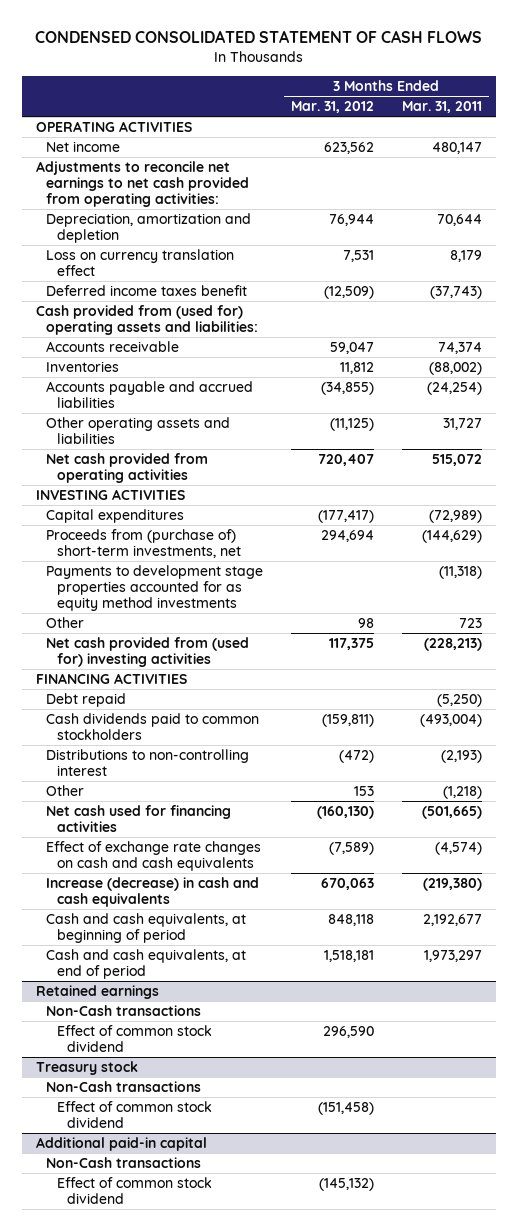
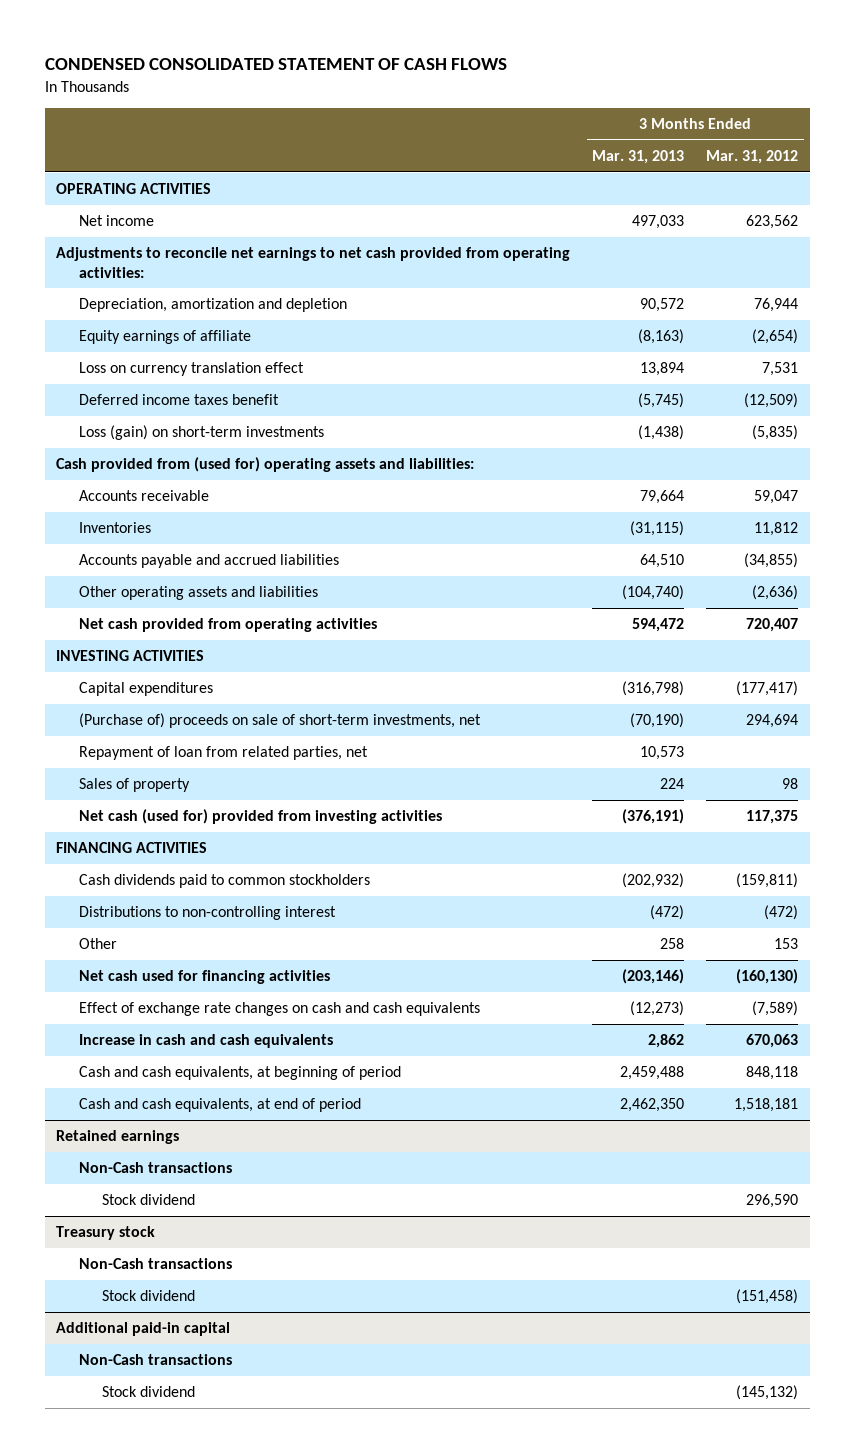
[401,101,482,114] Mar. 31, 2011 -> none
none -> [592,150,685,165] Mar. 31, 2013
none -> [79,330,252,345] Equity earnings of affiliate
none -> [79,425,325,441] Loss (gain) on short-term investments
[330,417,375,431] (11,125) -> [752,585,799,601] (2,636)
[46,564,264,612] Payments to development stage properties accounted for as equity method investments -> none
[46,616,85,628] Other -> none
[46,528,241,559] Proceeds from (purchase of) short-term investments, net -> [79,713,482,729] (Purchase of) proceeds on sale of short-term investments, net
none -> [79,746,369,761] Repayment of loan from related parties, net
none -> [79,778,191,793] Sales of property
[46,636,250,668] Net cash provided from (used for) investing activities -> [79,809,443,825] Net cash (used for) provided from investing activities
[46,692,127,707] Debt repaid -> none
[46,876,260,908] Increase (decrease) in cash and cash equivalents -> [79,1034,334,1049] Increase in cash and cash equivalents
[56,1024,212,1053] Effect of common stock dividend -> [102,1194,196,1206] Stock dividend
[56,1100,212,1129] Effect of common stock dividend -> [102,1290,196,1302] Stock dividend
[56,1176,212,1205] Effect of common stock dividend -> [102,1386,196,1398] Stock dividend

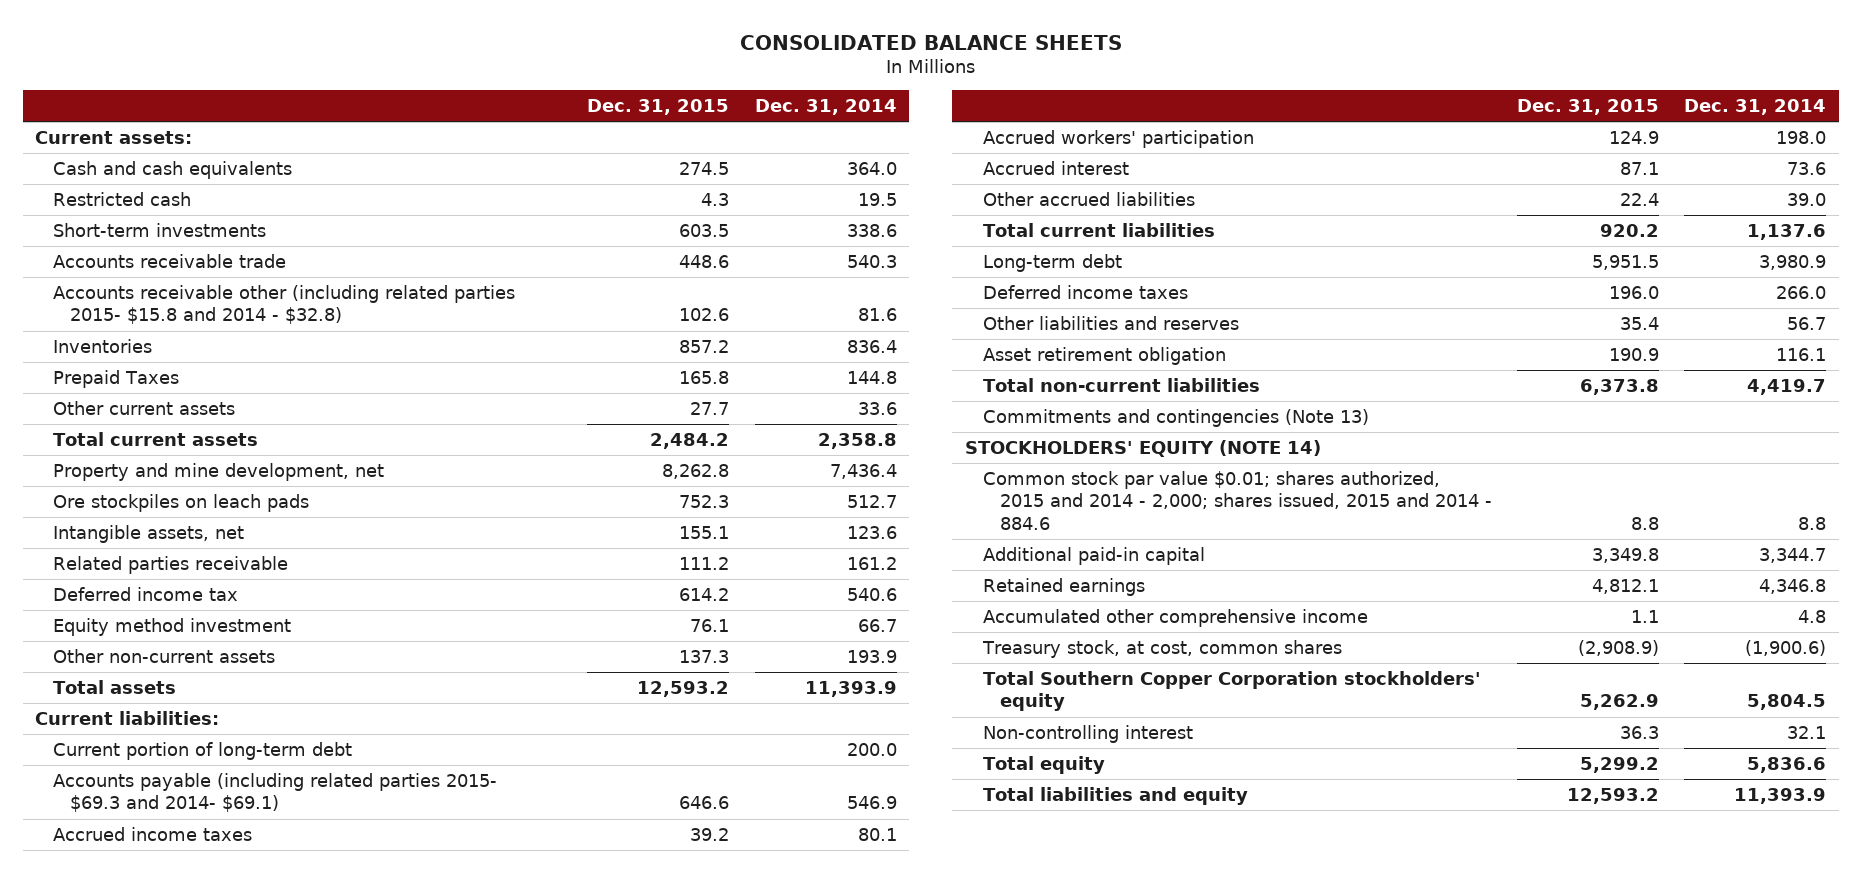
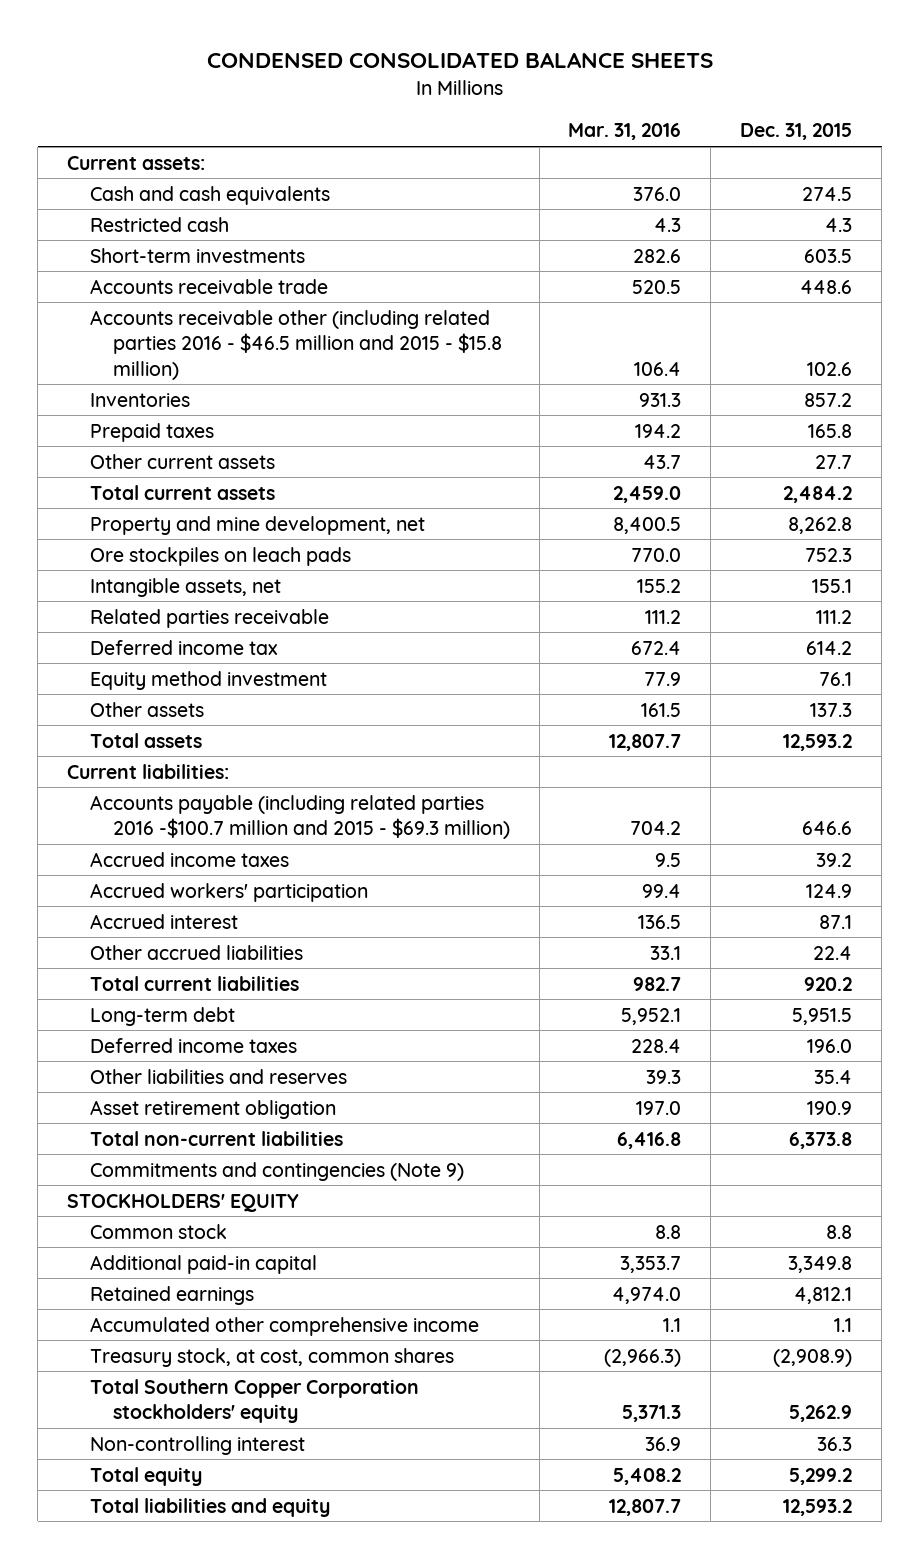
[739,34,1122,50] CONSOLIDATED BALANCE SHEETS -> [206,52,713,69] CONDENSED CONSOLIDATED BALANCE SHEETS
[754,99,897,116] Dec. 31, 2014 -> none
none -> [568,123,682,141] Mar. 31, 2016
[52,284,515,325] Accounts receivable other (including related parties 2015- $15.8 and 2014 - $32.8) -> [90,309,502,380] Accounts receivable other (including related parties 2016 - $46.5 million and 2015 - $15.8 million)
[52,369,179,388] Prepaid Taxes -> [90,422,215,442] Prepaid taxes
[52,648,275,663] Other non-current assets -> [90,701,205,717] Other assets
[52,741,352,760] Current portion of long-term debt -> none
[52,772,497,813] Accounts payable (including related parties 2015- $69.3 and 2014- $69.1) -> [90,794,510,840] Accounts payable (including related parties 2016 -$100.7 million and 2015 - $69.3 million)
[982,408,1369,427] Commitments and contingencies (Note 13) -> [90,1161,465,1181] Commitments and contingencies (Note 9)
[965,439,1322,457] STOCKHOLDERS' EQUITY (NOTE 14) -> [67,1193,300,1212] STOCKHOLDERS' EQUITY
[982,470,1492,530] Common stock par value $0.01; shares authorized, 2015 and 2014 - 2,000; shares issued, 2015 and 2014 - 884.6 -> [90,1223,228,1239] Common stock

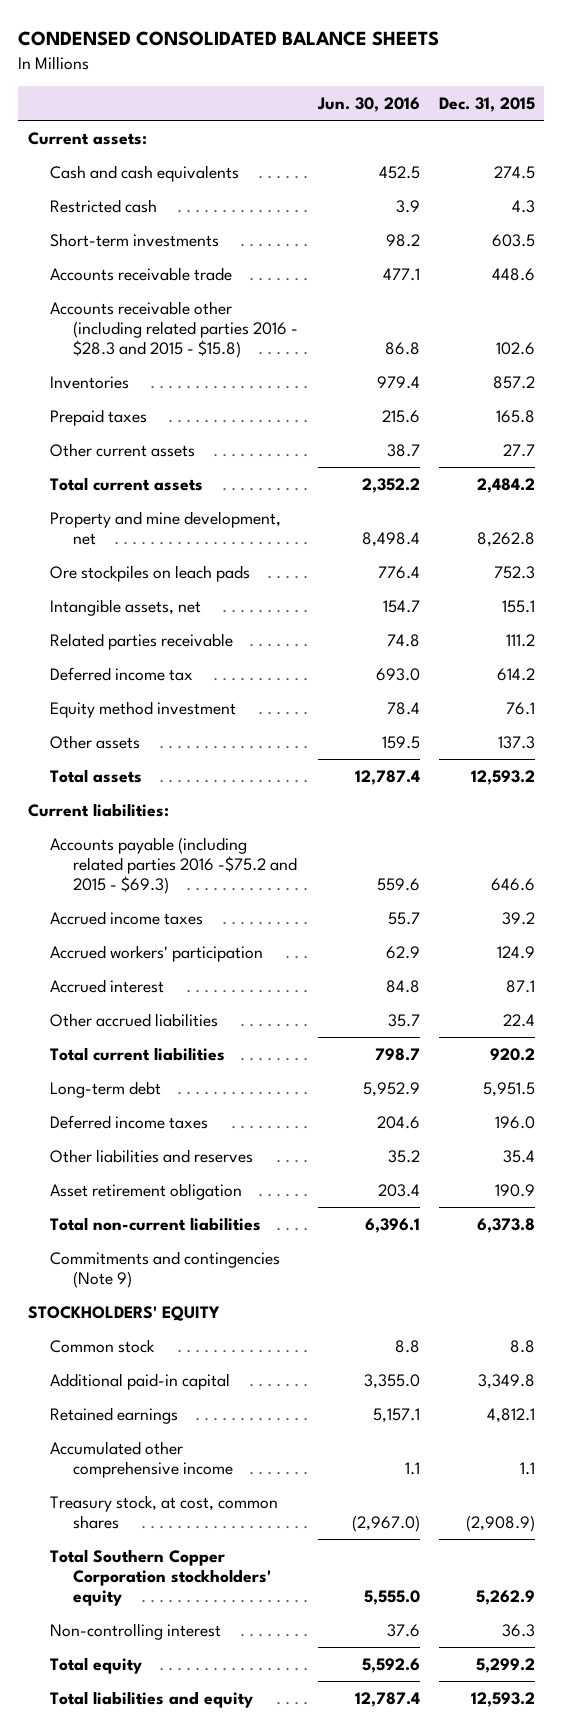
[568,123,682,141] Mar. 31, 2016 -> none
none -> [316,96,420,112] Jun. 30, 2016
[90,309,502,380] Accounts receivable other (including related parties 2016 - $46.5 million and 2015 - $15.8 million) -> [50,300,299,359] Accounts receivable other (including related parties 2016 - $28.3 and 2015 - $15.8)
[90,794,510,840] Accounts payable (including related parties 2016 -$100.7 million and 2015 - $69.3 million) -> [50,836,298,895] Accounts payable (including related parties 2016 -$75.2 and 2015 - $69.3)

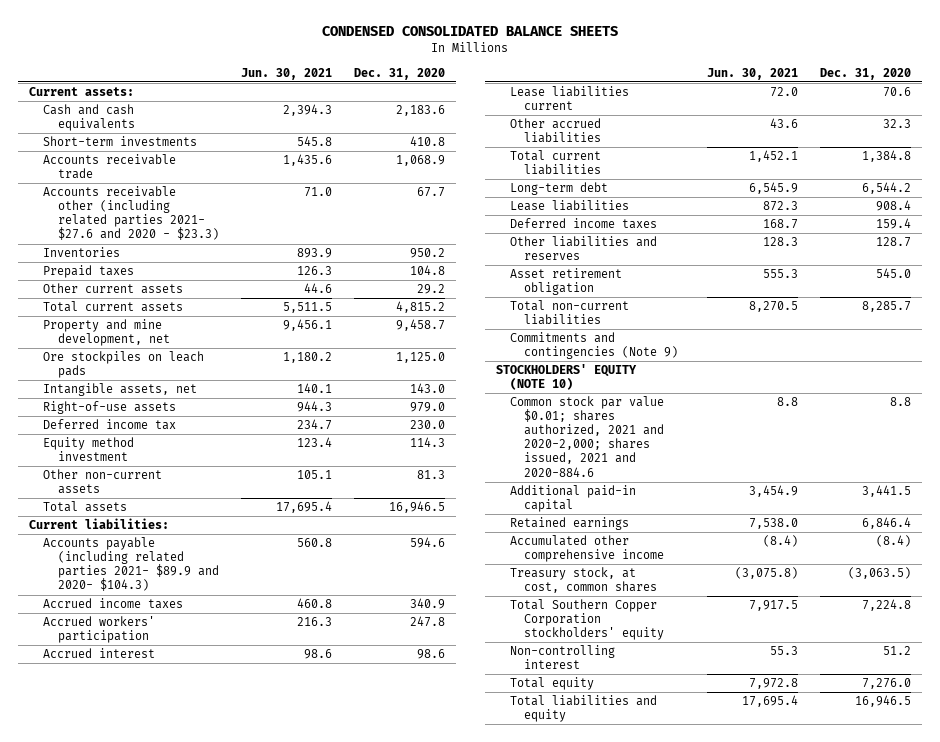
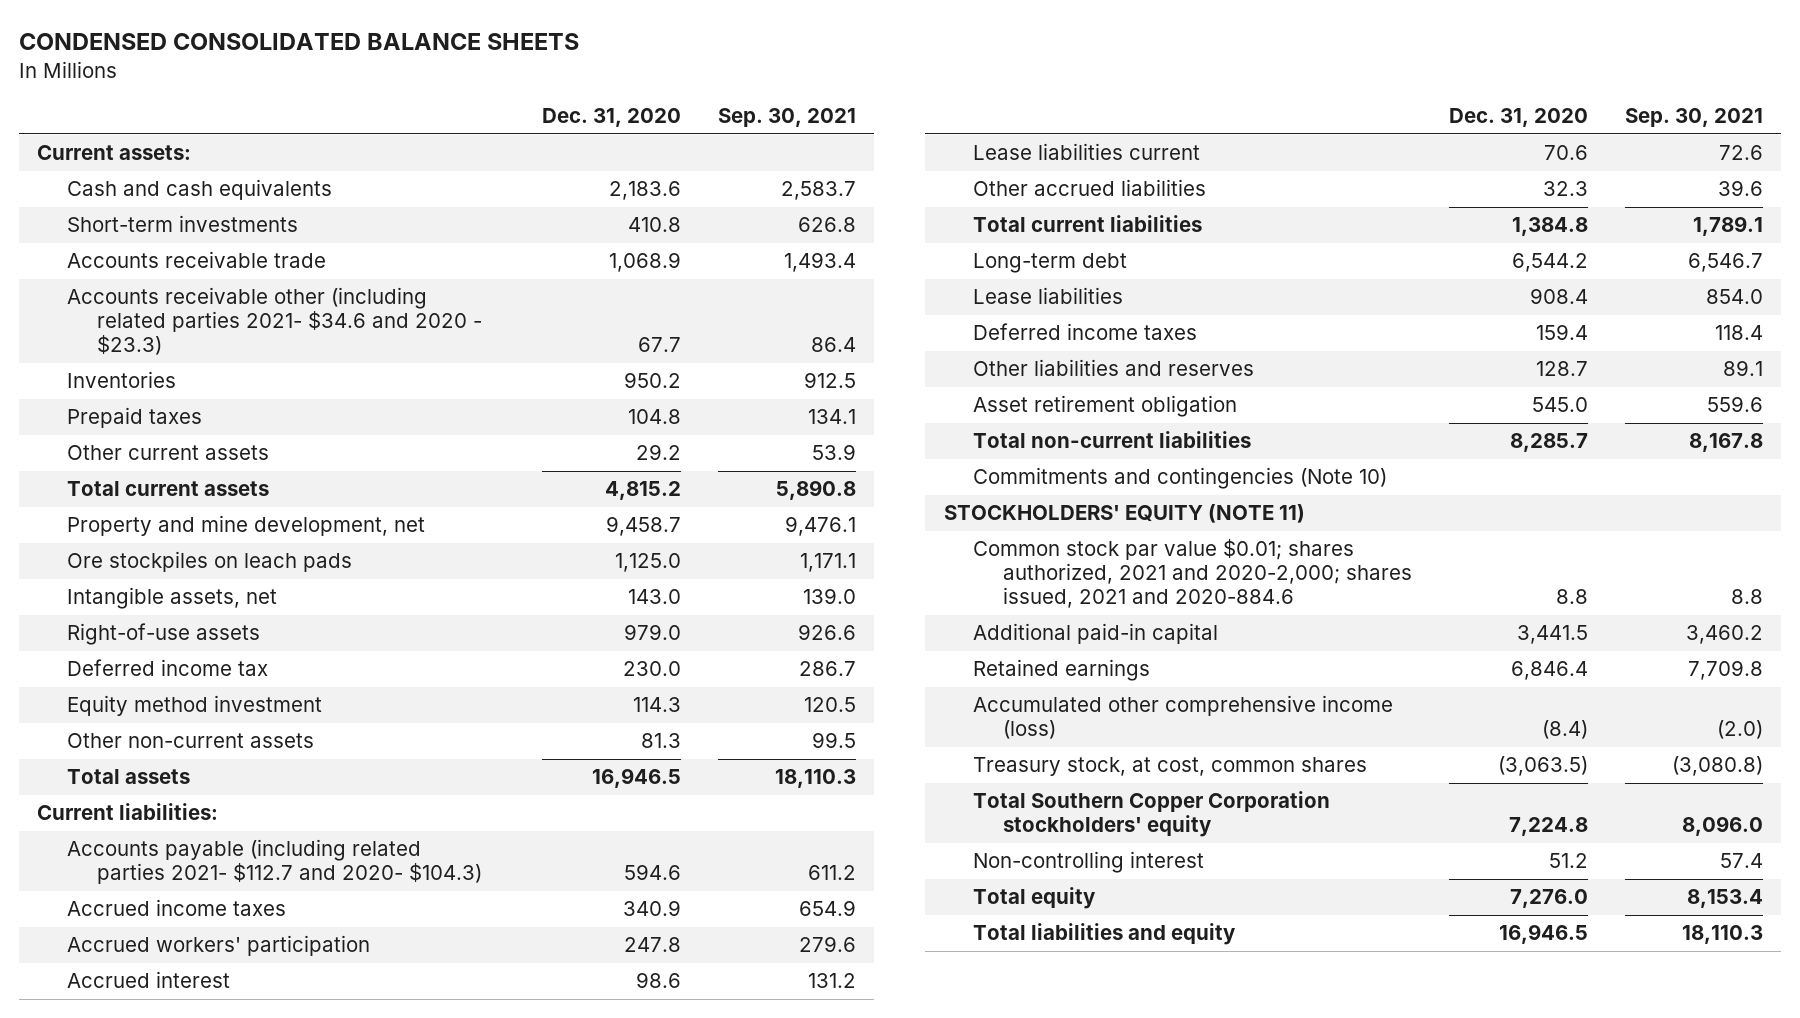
[240,67,332,80] Jun. 30, 2021 -> none
none -> [718,108,857,128] Sep. 30, 2021
[43,186,219,241] Accounts receivable other (including related parties 2021- $27.6 and 2020 - $23.3) -> [66,287,482,356] Accounts receivable other (including related parties 2021- $34.6 and 2020 - $23.3)
[43,537,219,592] Accounts payable (including related parties 2021- $89.9 and 2020- $104.3) -> [66,839,482,885] Accounts payable (including related parties 2021- $112.7 and 2020- $104.3)
[509,332,679,360] Commitments and contingencies (Note 9) -> [973,467,1388,490] Commitments and contingencies (Note 10)
[495,364,637,391] STOCKHOLDERS' EQUITY (NOTE 10) -> [943,504,1305,524] STOCKHOLDERS' EQUITY (NOTE 11)
[509,535,665,563] Accumulated other comprehensive income -> [973,695,1394,740] Accumulated other comprehensive income (loss)

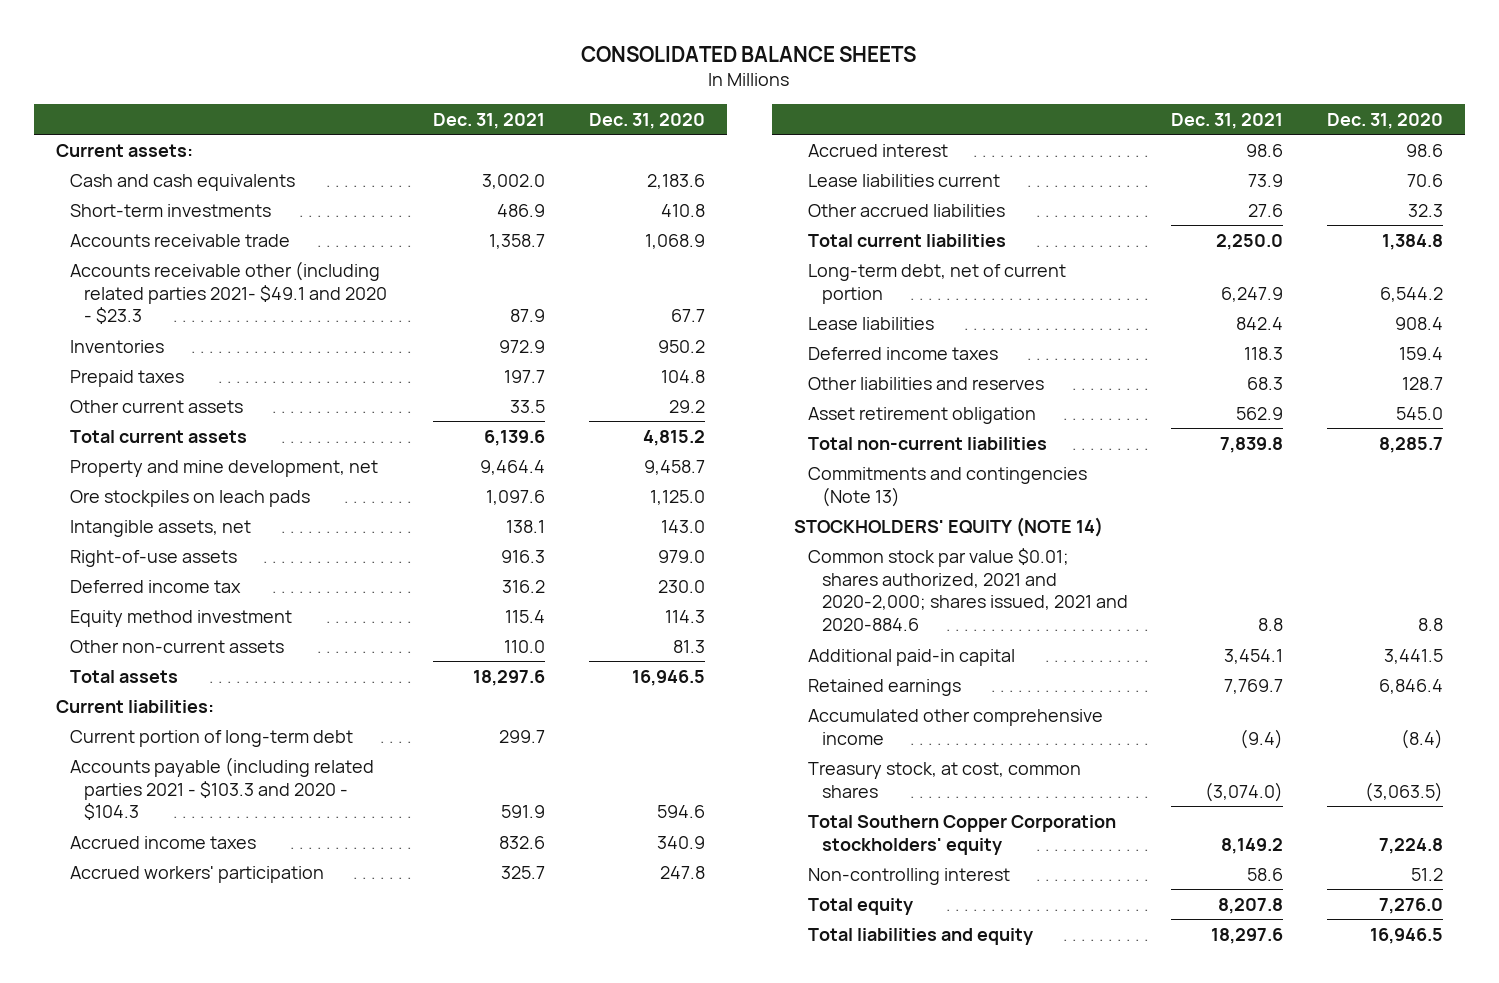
[18,33,579,51] CONDENSED CONSOLIDATED BALANCE SHEETS -> [581,46,917,63] CONSOLIDATED BALANCE SHEETS
[718,108,857,128] Sep. 30, 2021 -> none
none -> [433,112,546,129] Dec. 31, 2021
[66,287,482,356] Accounts receivable other (including related parties 2021- $34.6 and 2020 - $23.3) -> [69,260,387,325] Accounts receivable other (including related parties 2021- $49.1 and 2020 - $23.3
none -> [69,729,353,747] Current portion of long-term debt
[66,839,482,885] Accounts payable (including related parties 2021- $112.7 and 2020- $104.3) -> [69,756,374,821] Accounts payable (including related parties 2021 - $103.3 and 2020 - $104.3
[973,253,1128,274] Long-term debt -> [807,263,1066,304] Long-term debt, net of current portion
[973,467,1388,490] Commitments and contingencies (Note 10) -> [807,466,1087,507] Commitments and contingencies (Note 13)
[943,504,1305,524] STOCKHOLDERS' EQUITY (NOTE 11) -> [793,516,1103,537] STOCKHOLDERS' EQUITY (NOTE 14)
[973,695,1394,740] Accumulated other comprehensive income (loss) -> [807,708,1103,745] Accumulated other comprehensive income

